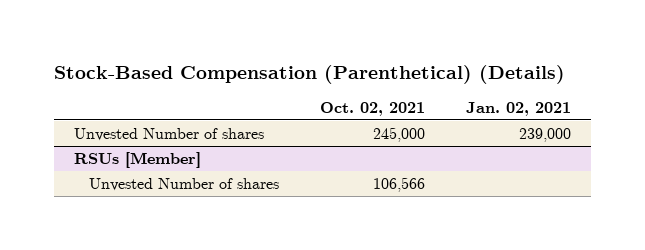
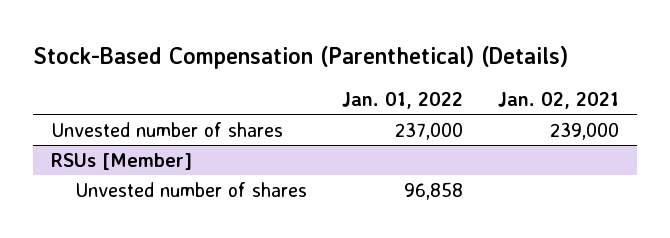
[319,101,425,116] Oct. 02, 2021 -> none
none -> [342,92,464,110] Jan. 01, 2022
[74,128,265,142] Unvested Number of shares -> [50,121,283,137] Unvested number of shares
[88,178,279,192] Unvested Number of shares -> [74,181,307,197] Unvested number of shares

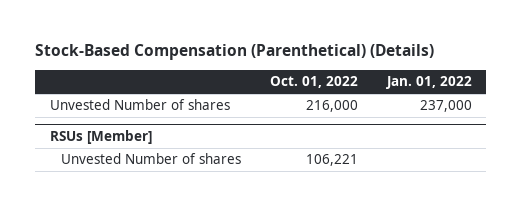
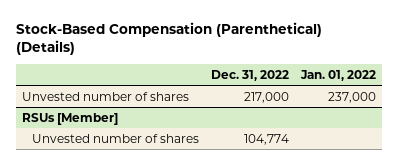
[269,76,358,89] Oct. 01, 2022 -> none
none -> [210,69,289,81] Dec. 31, 2022
[49,99,230,111] Unvested Number of shares -> [21,91,189,101] Unvested number of shares
[60,153,241,165] Unvested Number of shares -> [31,133,199,143] Unvested number of shares

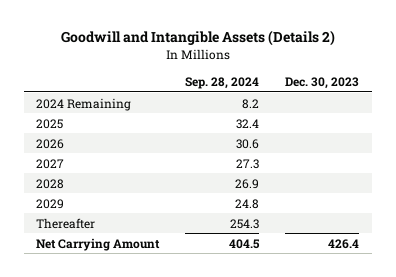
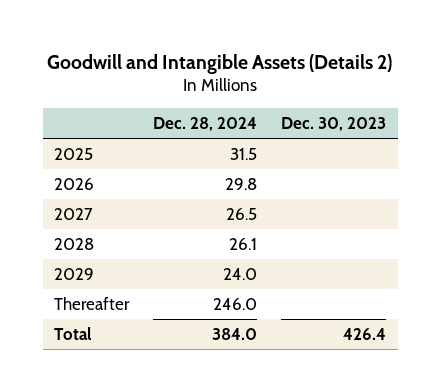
[185,76,260,89] Sep. 28, 2024 -> none
none -> [153,117,258,132] Dec. 28, 2024
[36,97,132,111] 2024 Remaining -> none
[36,237,161,251] Net Carrying Amount -> [54,326,93,340] Total

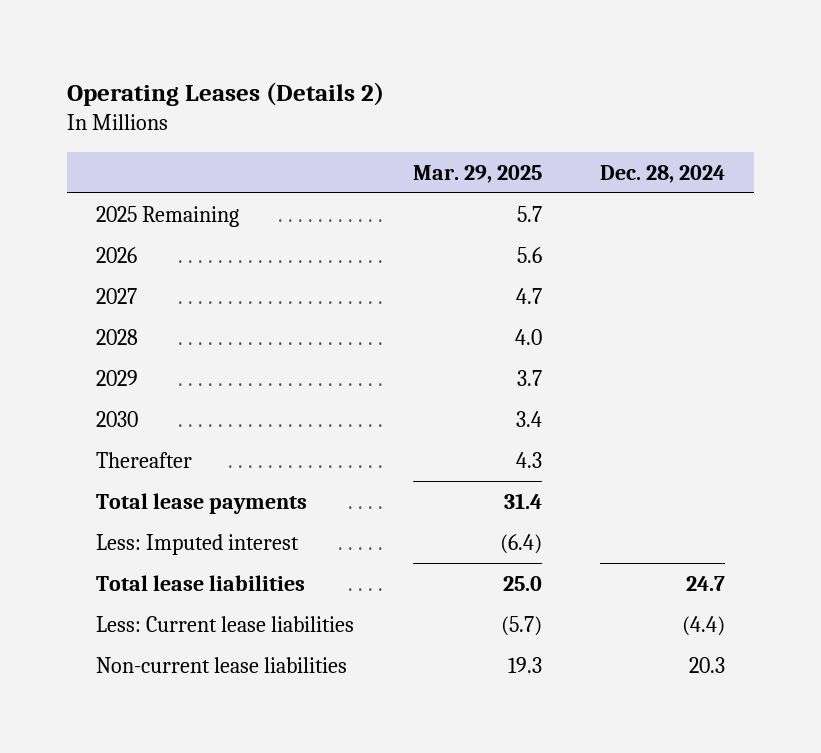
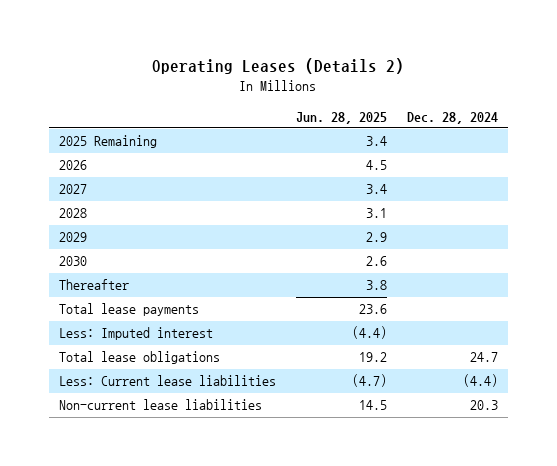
[412,165,542,184] Mar. 29, 2025 -> none
none -> [295,111,387,124] Jun. 28, 2025
[96,574,306,591] Total lease liabilities -> [58,351,220,365] Total lease obligations

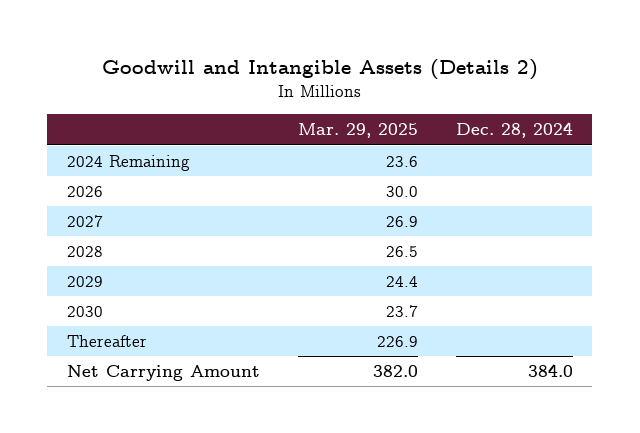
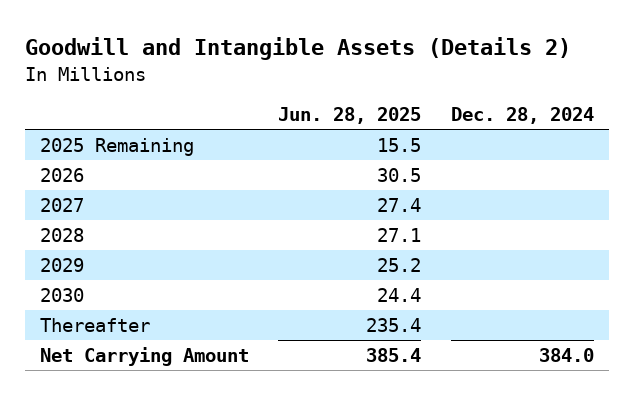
[297,123,418,139] Mar. 29, 2025 -> none
none -> [278,107,422,125] Jun. 28, 2025
[66,155,190,172] 2024 Remaining -> [39,137,194,156] 2025 Remaining

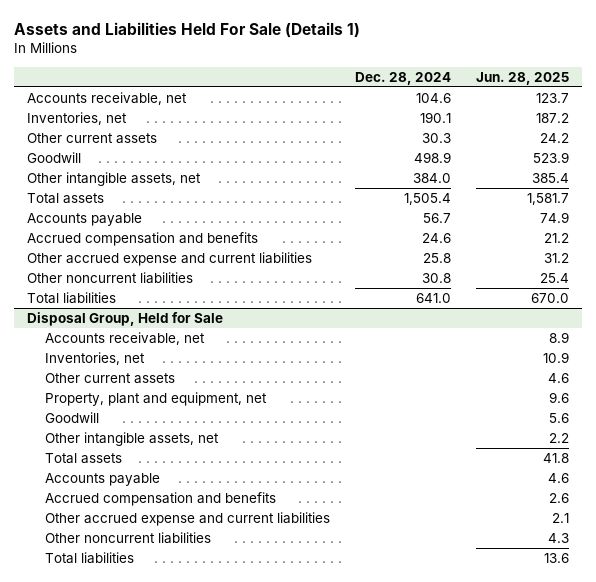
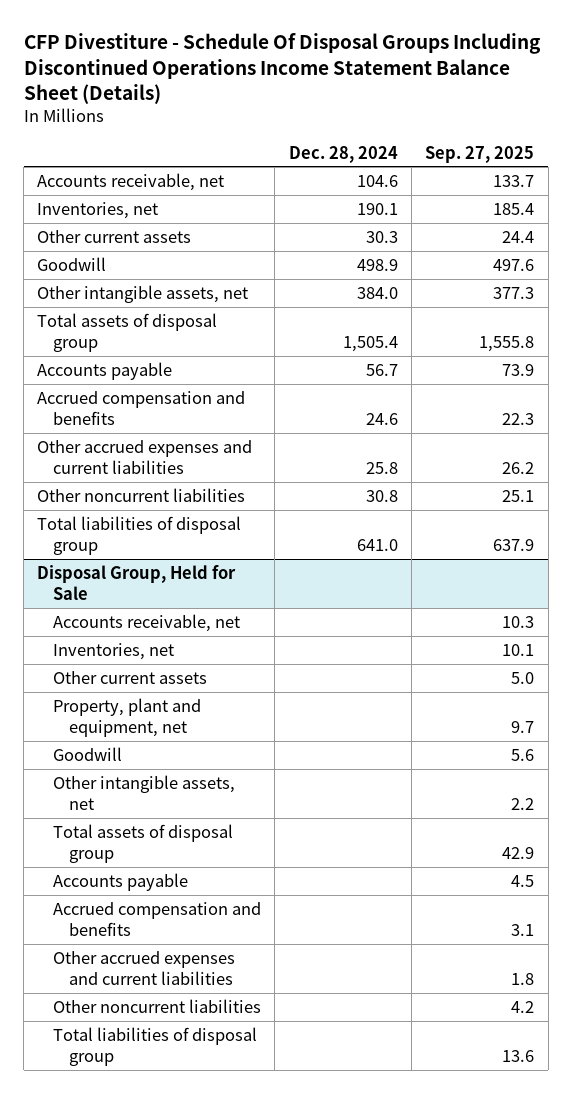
[14,21,361,38] Assets and Liabilities Held For Sale (Details 1) -> [23,33,541,105] CFP Divestiture - Schedule Of Disposal Groups Including Discontinued Operations Income Statement Balance Sheet (Details)
[476,71,570,85] Jun. 28, 2025 -> none
none -> [425,145,535,163] Sep. 27, 2025
[26,192,104,204] Total assets -> [37,312,218,353] Total assets of disposal group
[26,251,312,266] Other accrued expense and current liabilities -> [37,439,253,475] Other accrued expenses and current liabilities
[26,291,116,304] Total liabilities -> [37,515,242,556] Total liabilities of disposal group
[44,452,122,464] Total assets -> [53,823,234,864] Total assets of disposal group
[44,511,330,526] Other accrued expense and current liabilities -> [53,950,236,986] Other accrued expenses and current liabilities
[44,551,134,564] Total liabilities -> [53,1026,258,1067] Total liabilities of disposal group

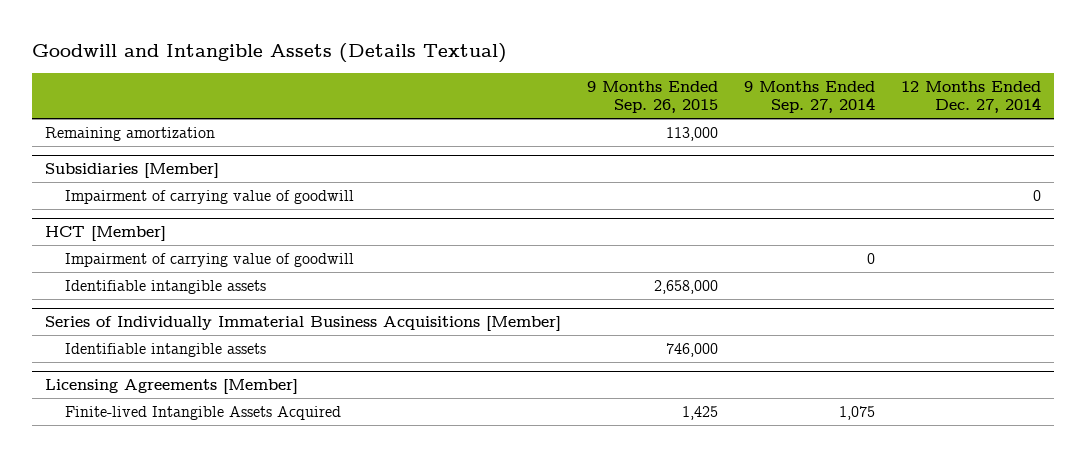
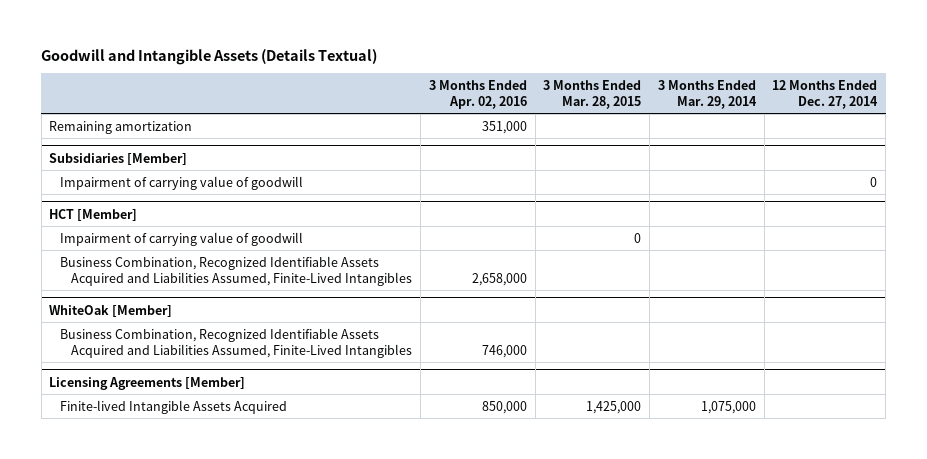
[586,80,718,114] 9 Months Ended Sep. 26, 2015 -> none
[743,80,875,114] 9 Months Ended Sep. 27, 2014 -> none
none -> [428,79,527,109] 3 Months Ended Apr. 02, 2016
none -> [543,79,642,109] 3 Months Ended Mar. 28, 2015
none -> [657,79,757,109] 3 Months Ended Mar. 29, 2014
[65,279,267,294] Identifiable intangible assets -> [60,255,413,286] Business Combination, Recognized Identifiable Assets Acquired and Liabilities Assumed, Finite-Lived Intangibles
[44,316,561,332] Series of Individually Immaterial Business Acquisitions [Member] -> [49,304,173,317] WhiteOak [Member]
[65,342,267,357] Identifiable intangible assets -> [60,327,413,358] Business Combination, Recognized Identifiable Assets Acquired and Liabilities Assumed, Finite-Lived Intangibles

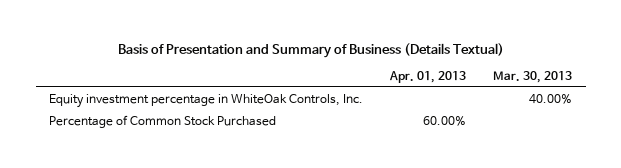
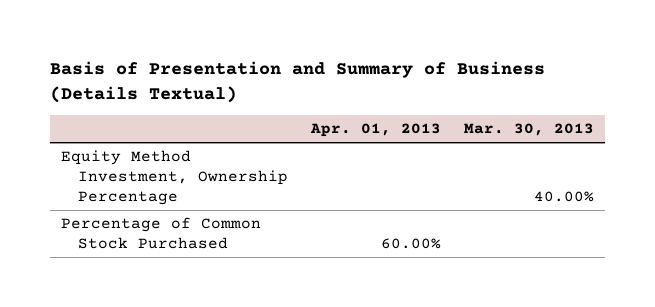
[49,94,364,109] Equity investment percentage in WhiteOak Controls, Inc. -> [61,150,288,206] Equity Method Investment, Ownership Percentage

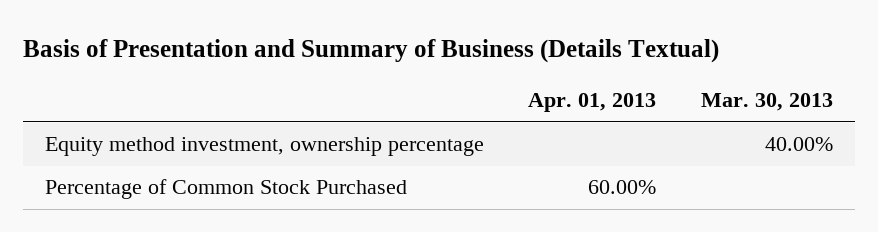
[61,150,288,206] Equity Method Investment, Ownership Percentage -> [44,137,484,157] Equity method investment, ownership percentage

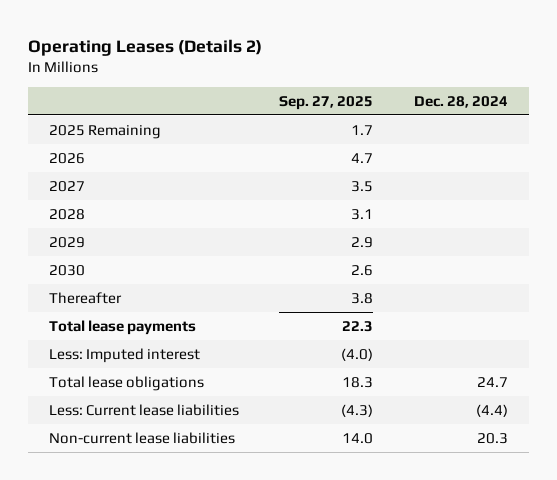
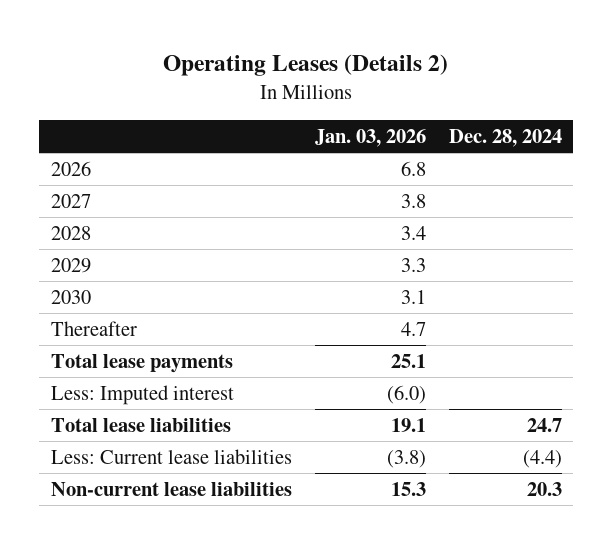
[279,96,374,111] Sep. 27, 2025 -> none
none -> [314,128,426,147] Jan. 03, 2026
[48,124,161,139] 2025 Remaining -> none
[48,375,204,391] Total lease obligations -> [50,417,231,432] Total lease liabilities

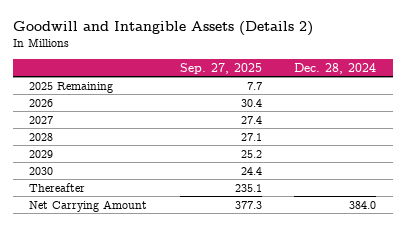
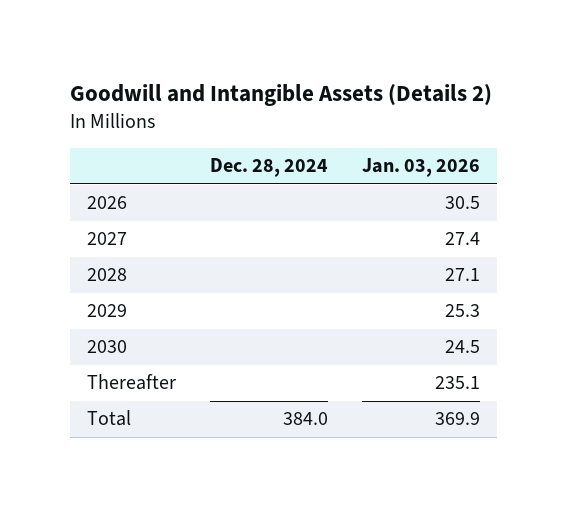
[179,62,262,74] Sep. 27, 2025 -> none
none -> [361,158,480,178] Jan. 03, 2026
[29,81,114,93] 2025 Remaining -> none
[29,199,148,212] Net Carrying Amount -> [86,410,131,427] Total

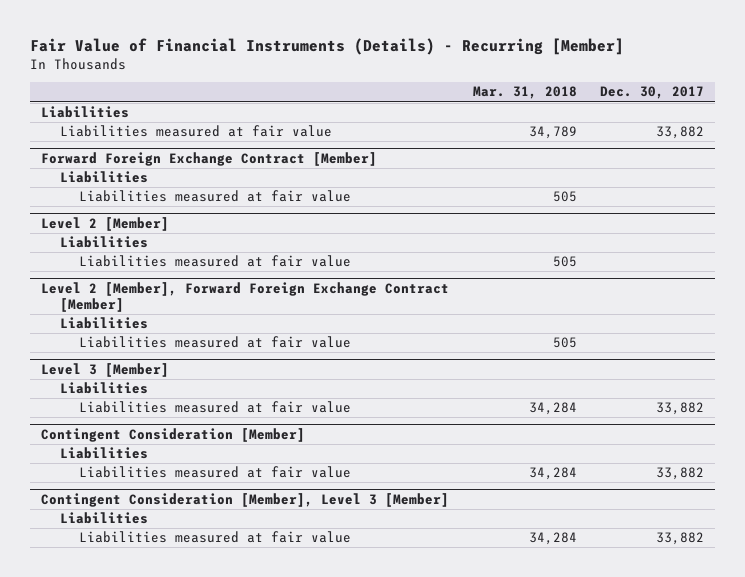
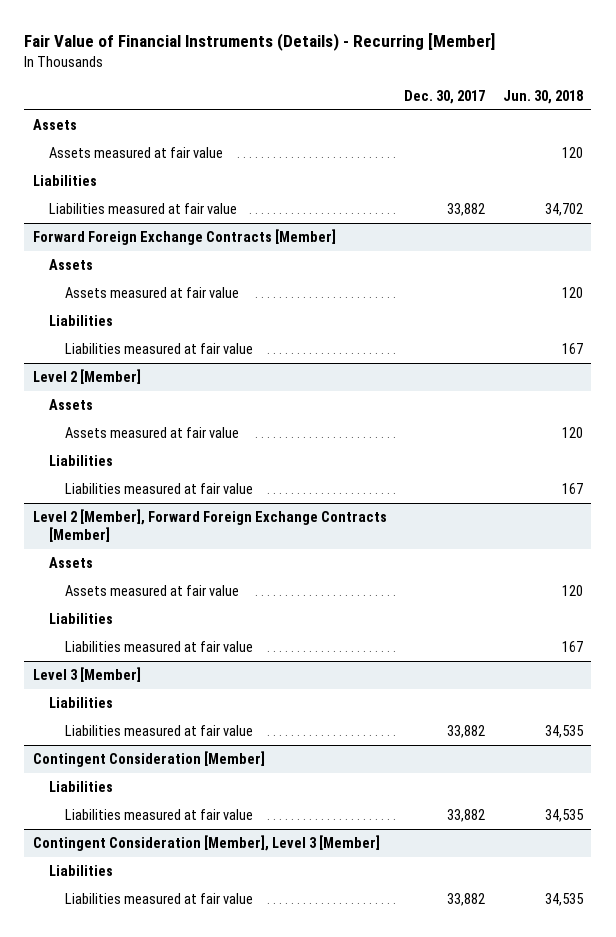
[472,86,577,100] Mar. 31, 2018 -> none
none -> [502,89,583,104] Jun. 30, 2018
none -> [32,119,77,131] Assets
none -> [48,147,223,159] Assets measured at fair value
[41,152,378,167] Forward Foreign Exchange Contract [Member] -> [32,229,336,246] Forward Foreign Exchange Contracts [Member]
none -> [48,259,93,271] Assets
none -> [64,287,239,299] Assets measured at fair value
none -> [48,399,93,411] Assets
none -> [64,427,239,439] Assets measured at fair value
[41,282,450,313] Level 2 [Member], Forward Foreign Exchange Contract [Member] -> [32,509,387,543] Level 2 [Member], Forward Foreign Exchange Contracts [Member]
none -> [48,557,93,569] Assets
none -> [64,585,239,597] Assets measured at fair value

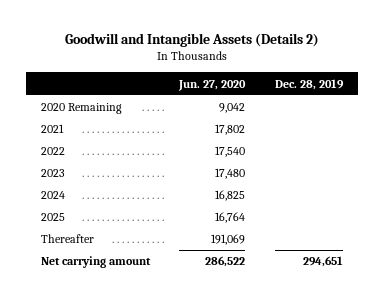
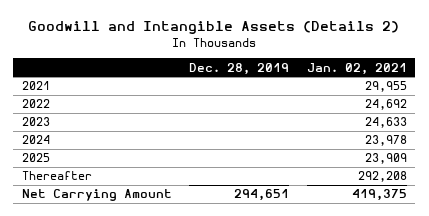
[178,79,247,91] Jun. 27, 2020 -> none
none -> [306,62,407,75] Jan. 02, 2021
[40,103,122,115] 2020 Remaining -> none
[40,256,151,269] Net carrying amount -> [22,189,173,202] Net Carrying Amount

